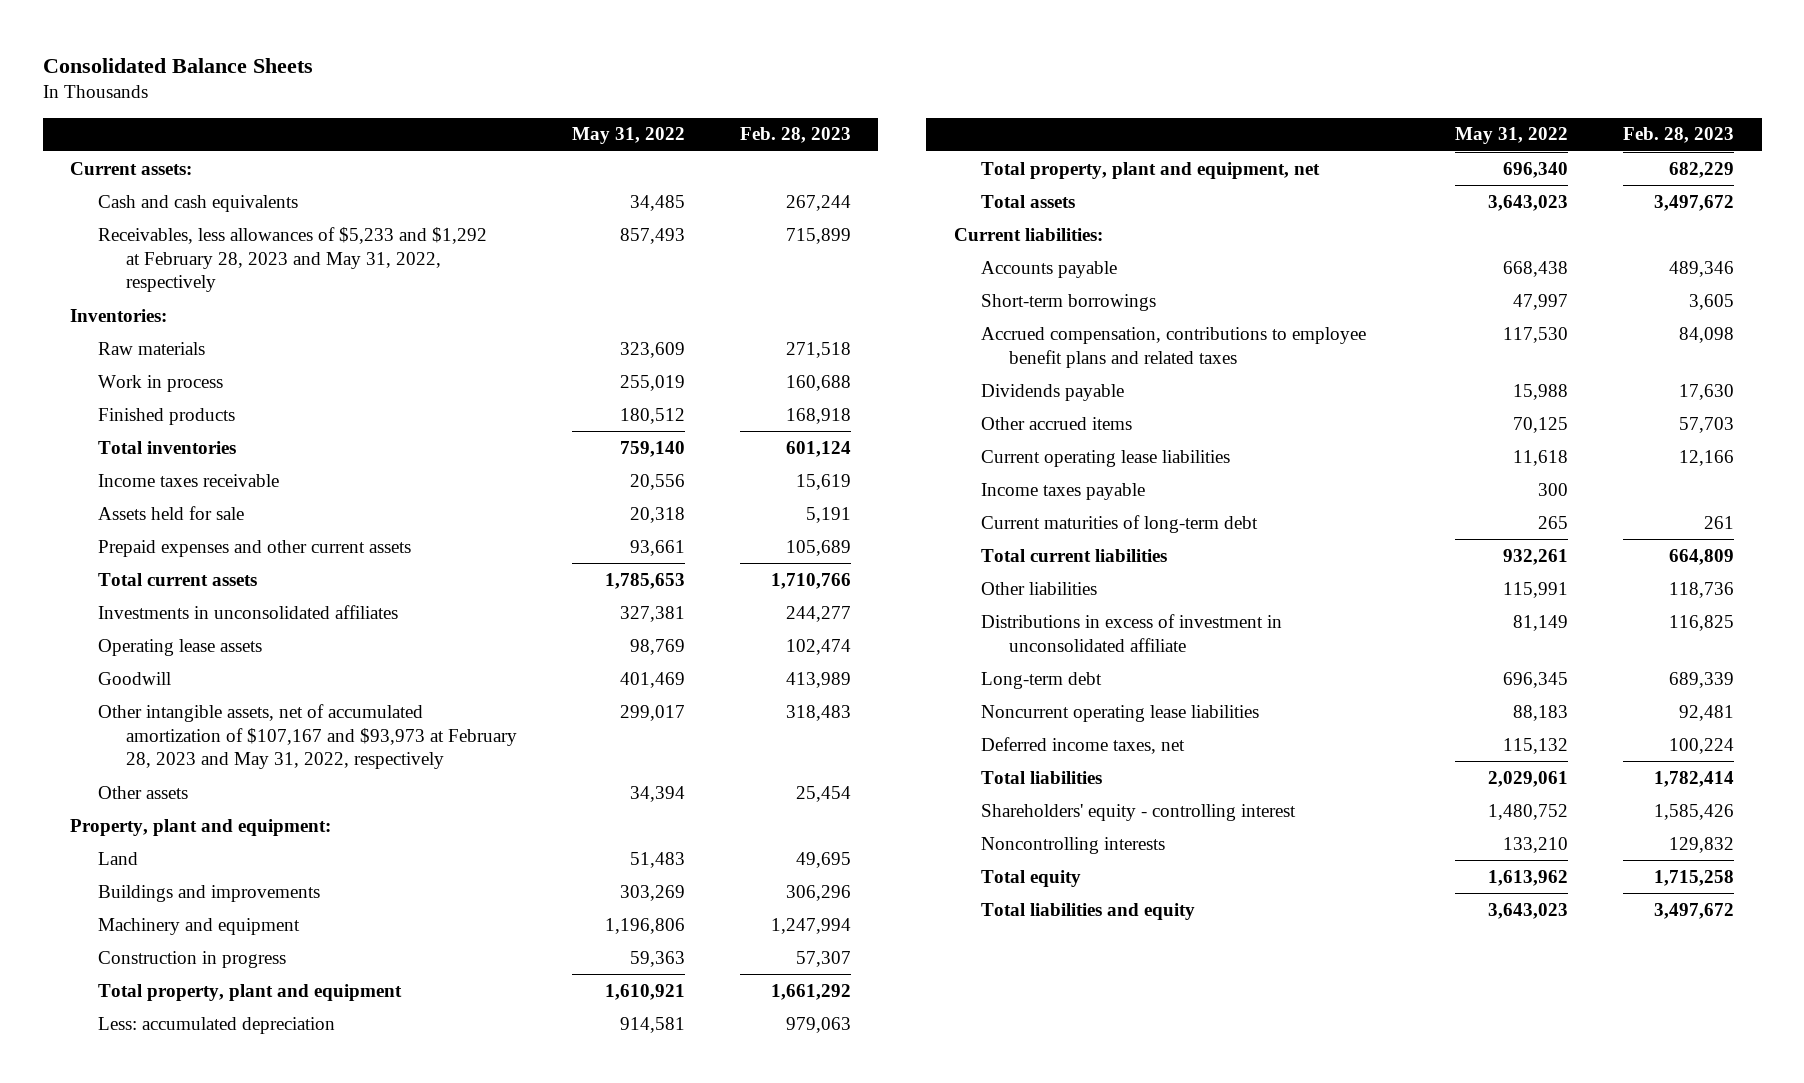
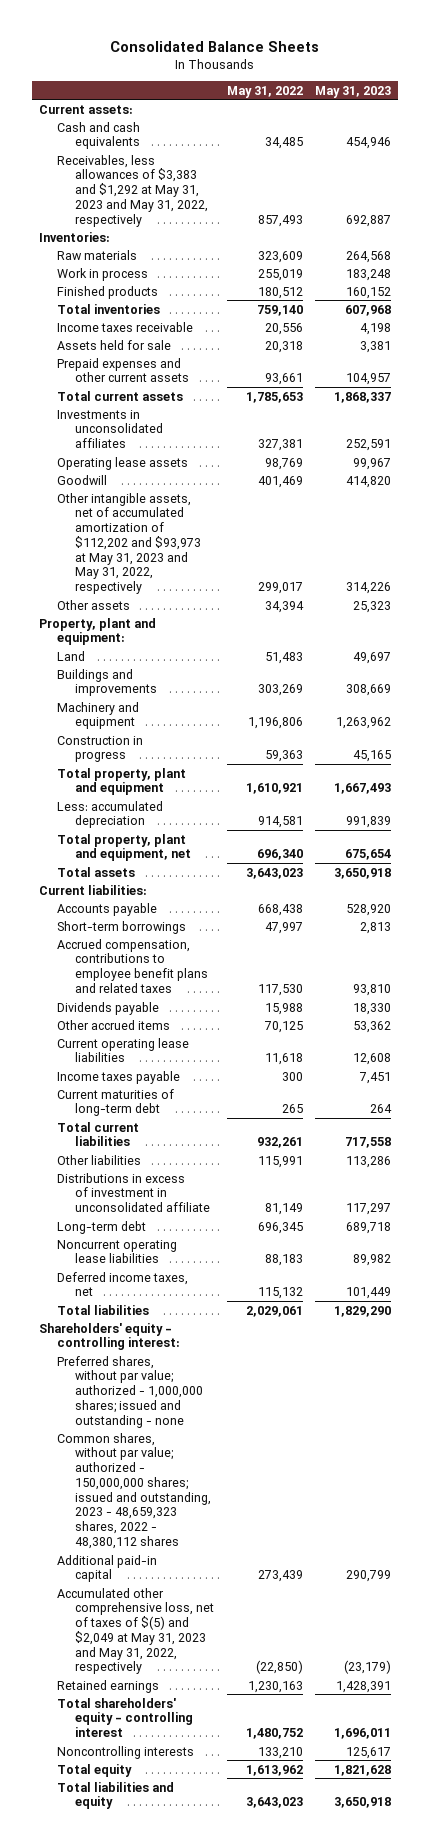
[739,127,851,144] Feb. 28, 2023 -> none
none -> [315,85,392,98] May 31, 2023
[97,226,487,293] Receivables, less allowances of $5,233 and $1,292 at February 28, 2023 and May 31, 2022, respectively -> [56,154,208,227] Receivables, less allowances of $3,383 and $1,292 at May 31, 2023 and May 31, 2022, respectively
[97,703,517,770] Other intangible assets, net of accumulated amortization of $107,167 and $93,973 at February 28, 2023 and May 31, 2022, respectively -> [56,492,201,595] Other intangible assets, net of accumulated amortization of $112,202 and $93,973 at May 31, 2023 and May 31, 2022, respectively
none -> [38,1322,180,1351] Shareholders' equity - controlling interest:
none -> [56,1355,203,1428] Preferred shares, without par value; authorized - 1,000,000 shares; issued and outstanding - none
none -> [56,1432,211,1549] Common shares, without par value; authorized - 150,000,000 shares; issued and outstanding, 2023 - 48,659,323 shares, 2022 - 48,380,112 shares
none -> [56,1554,157,1583] Additional paid-in capital
none -> [56,1587,214,1675] Accumulated other comprehensive loss, net of taxes of $(5) and $2,049 at May 31, 2023 and May 31, 2022, respectively
none -> [56,1679,159,1693] Retained earnings
[981,803,1297,821] Shareholders' equity - controlling interest -> [56,1697,193,1738] Total shareholders' equity - controlling interest

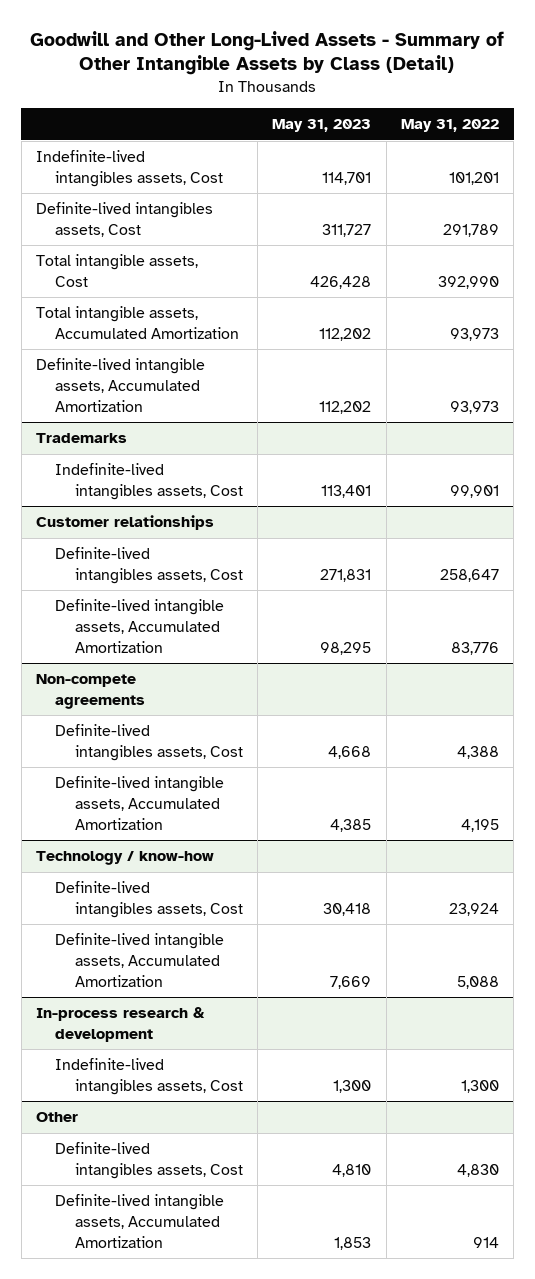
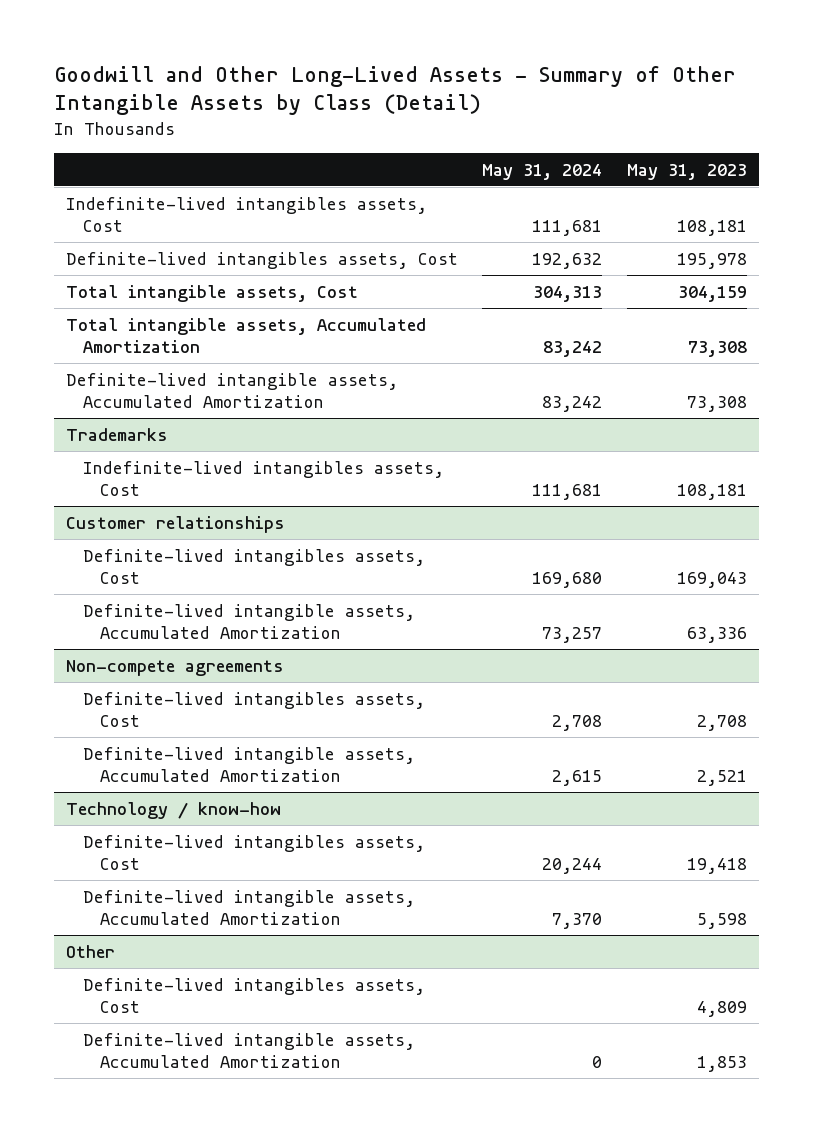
[400,119,499,133] May 31, 2022 -> none
none -> [482,163,603,180] May 31, 2024
[322,171,372,185] 114,701 -> [676,220,747,237] 108,181
[322,223,372,237] 311,727 -> [676,252,747,269] 195,978
[310,275,372,289] 426,428 -> [677,285,747,302] 304,159
[319,327,372,341] 112,202 -> [687,341,747,358] 73,308
[319,400,372,414] 112,202 -> [686,396,747,413] 73,308
[321,484,372,498] 113,401 -> [676,484,747,501] 108,181
[320,568,372,582] 271,831 -> [676,572,747,589] 169,043
[320,641,372,655] 98,295 -> [686,627,747,644] 63,336
[328,745,372,759] 4,668 -> [696,715,747,732] 2,708
[330,818,372,832] 4,385 -> [696,770,747,787] 2,521
[35,1007,205,1042] In-process research & development -> none
[55,1058,244,1095] Indefinite-lived intangibles assets, Cost -> none
[323,902,372,916] 30,418 -> [686,858,747,875] 19,418
[330,975,372,989] 7,669 -> [696,913,747,930] 5,598
[332,1163,372,1177] 4,810 -> [696,1001,747,1018] 4,809

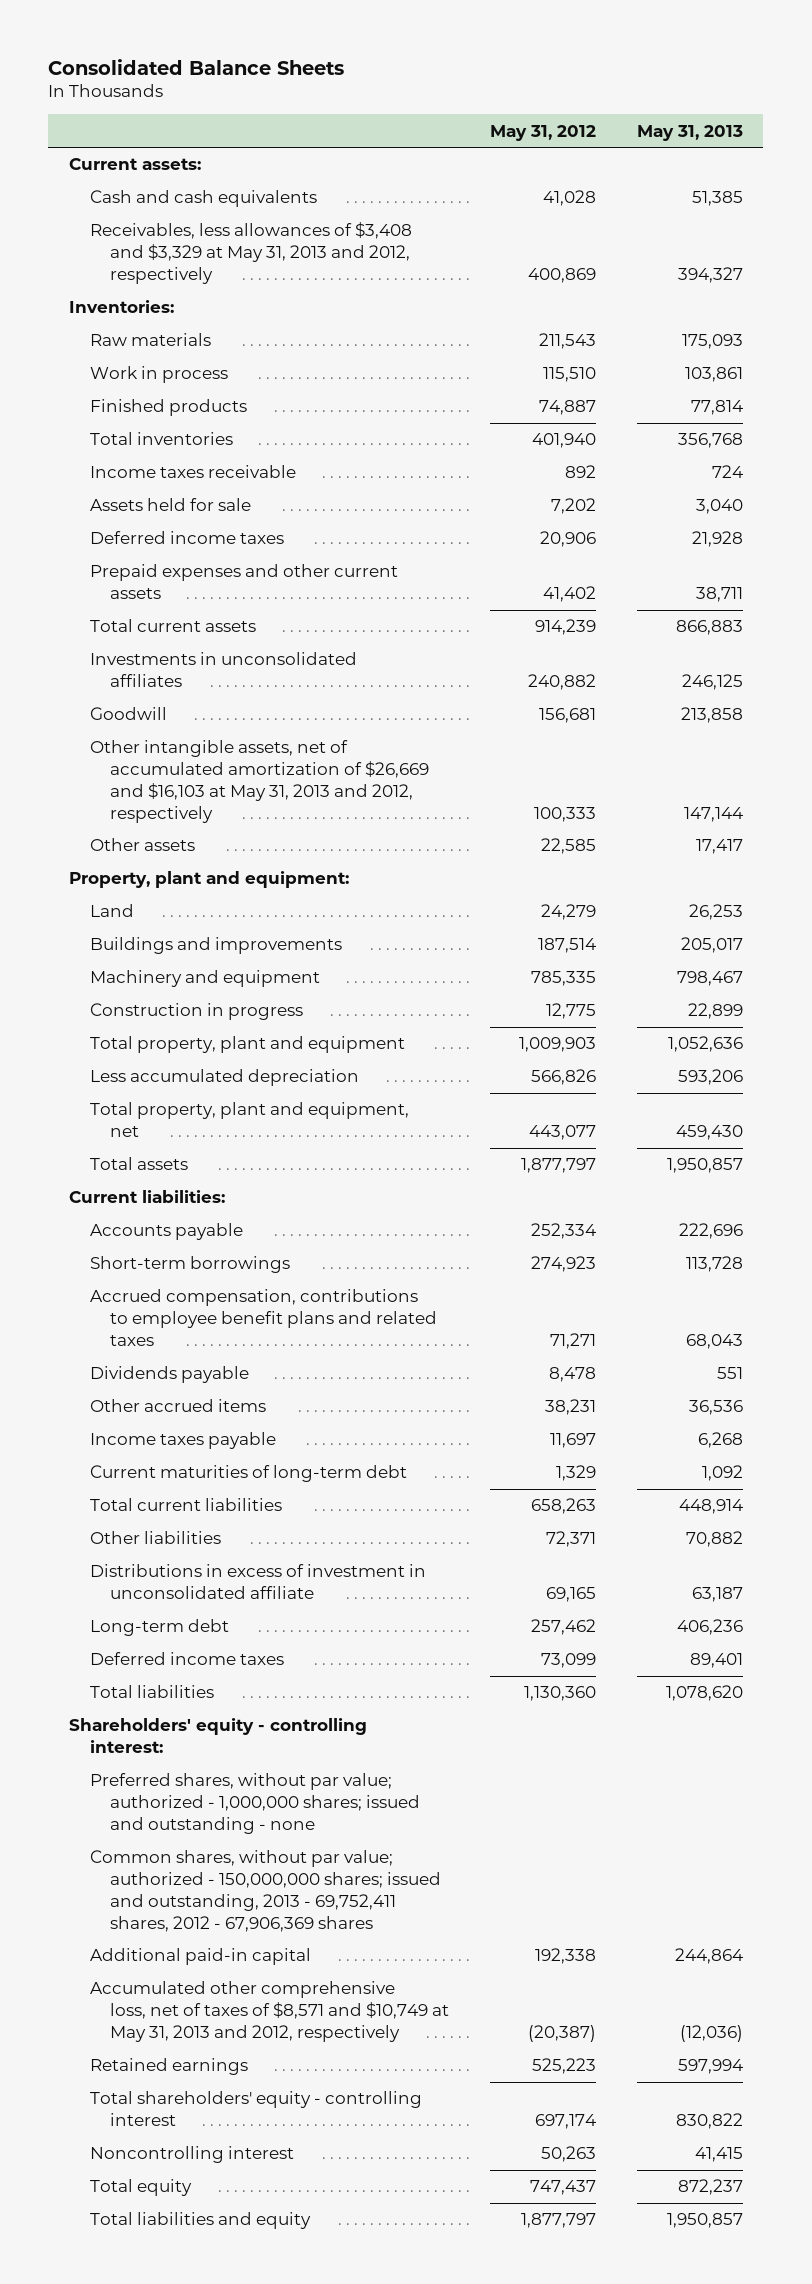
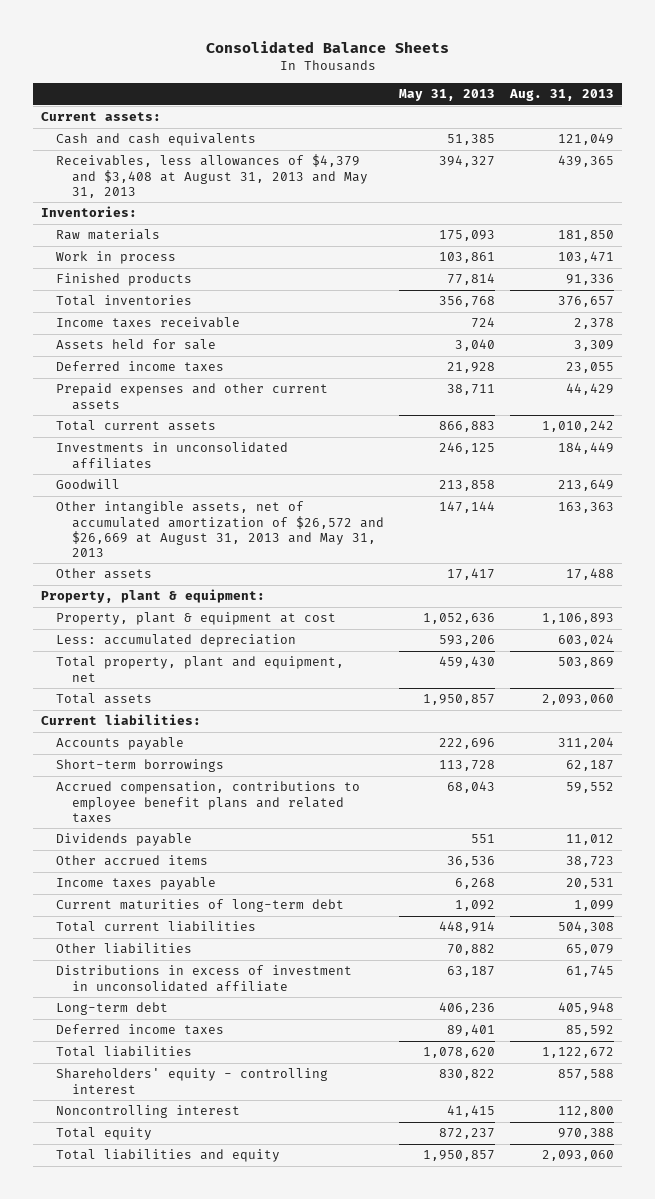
[490,124,597,141] May 31, 2012 -> none
none -> [509,89,615,102] Aug. 31, 2013
[89,222,412,284] Receivables, less allowances of $3,408 and $3,329 at May 31, 2013 and 2012, respectively -> [56,154,368,198] Receivables, less allowances of $4,379 and $3,408 at August 31, 2013 and May 31, 2013
[89,740,430,823] Other intangible assets, net of accumulated amortization of $26,669 and $16,103 at May 31, 2013 and 2012, respectively -> [56,501,384,557] Other intangible assets, net of accumulated amortization of $26,572 and $26,669 at August 31, 2013 and May 31, 2013
[89,904,134,918] Land -> none
[89,937,342,955] Buildings and improvements -> none
[89,970,320,988] Machinery and equipment -> none
[89,1003,303,1021] Construction in progress -> none
[68,871,349,889] Property, plant and equipment: -> [40,589,265,604] Property, plant & equipment:
[89,1036,405,1054] Total property, plant and equipment -> [56,612,337,626] Property, plant & equipment at cost
[89,1069,359,1087] Less accumulated depreciation -> [56,634,297,648] Less: accumulated depreciation
[68,1718,367,1754] Shareholders' equity - controlling interest: -> none
[89,1773,421,1834] Preferred shares, without par value; authorized - 1,000,000 shares; issued and outstanding - none -> none
[89,1850,442,1932] Common shares, without par value; authorized - 150,000,000 shares; issued and outstanding, 2013 - 69,752,411 shares, 2012 - 67,906,369 shares -> none
[89,1948,311,1966] Additional paid-in capital -> none
[89,1981,450,2042] Accumulated other comprehensive loss, net of taxes of $8,571 and $10,749 at May 31, 2013 and 2012, respectively -> none
[89,2058,248,2076] Retained earnings -> none
[89,2091,422,2127] Total shareholders' equity - controlling interest -> [56,1068,329,1094] Shareholders' equity - controlling interest

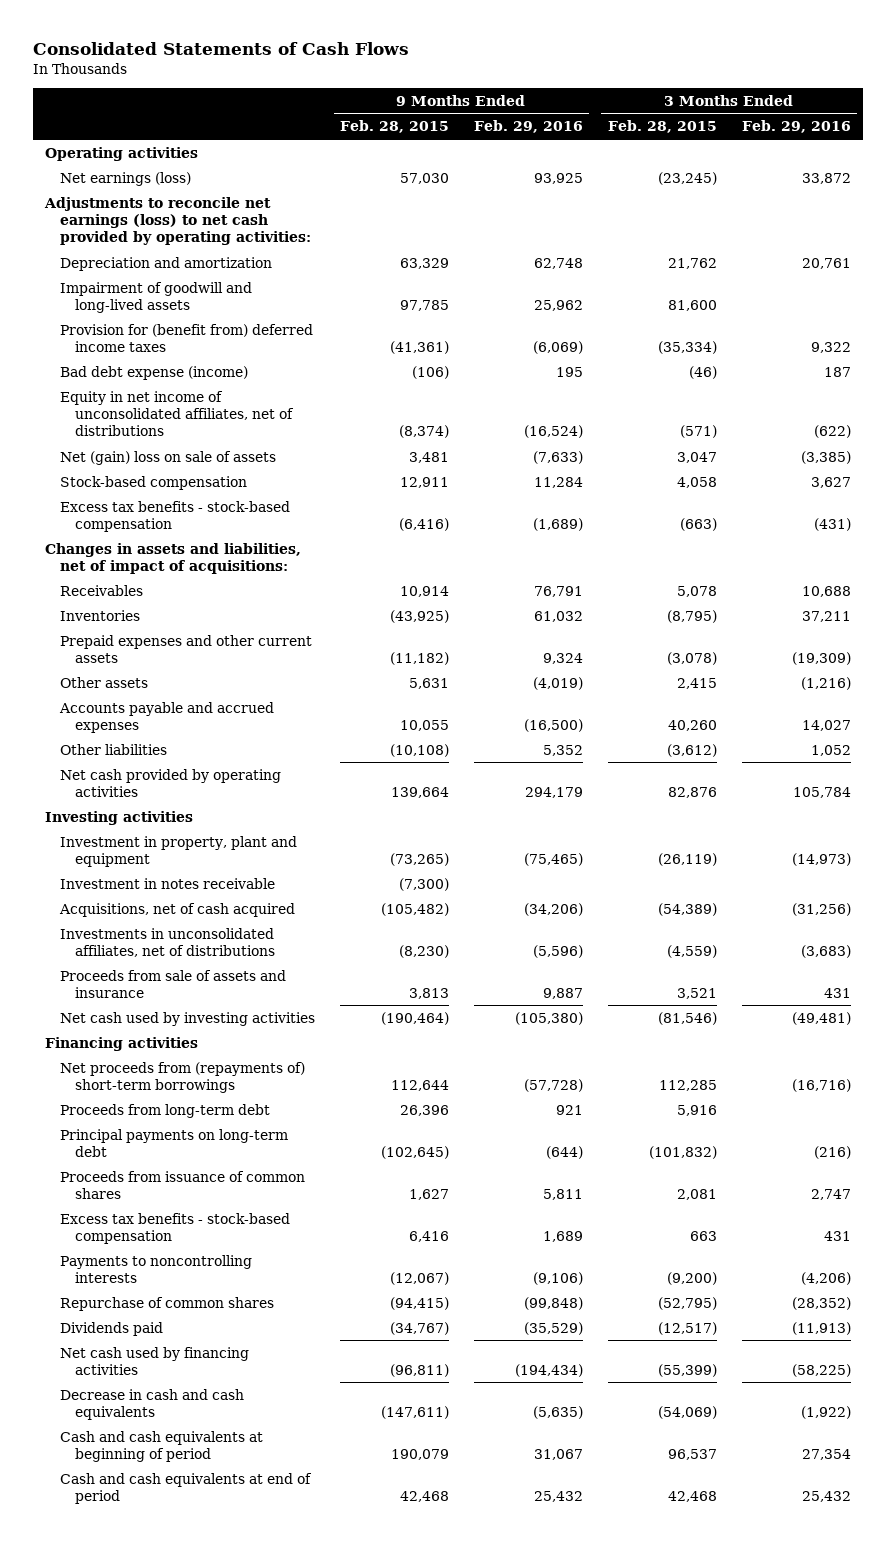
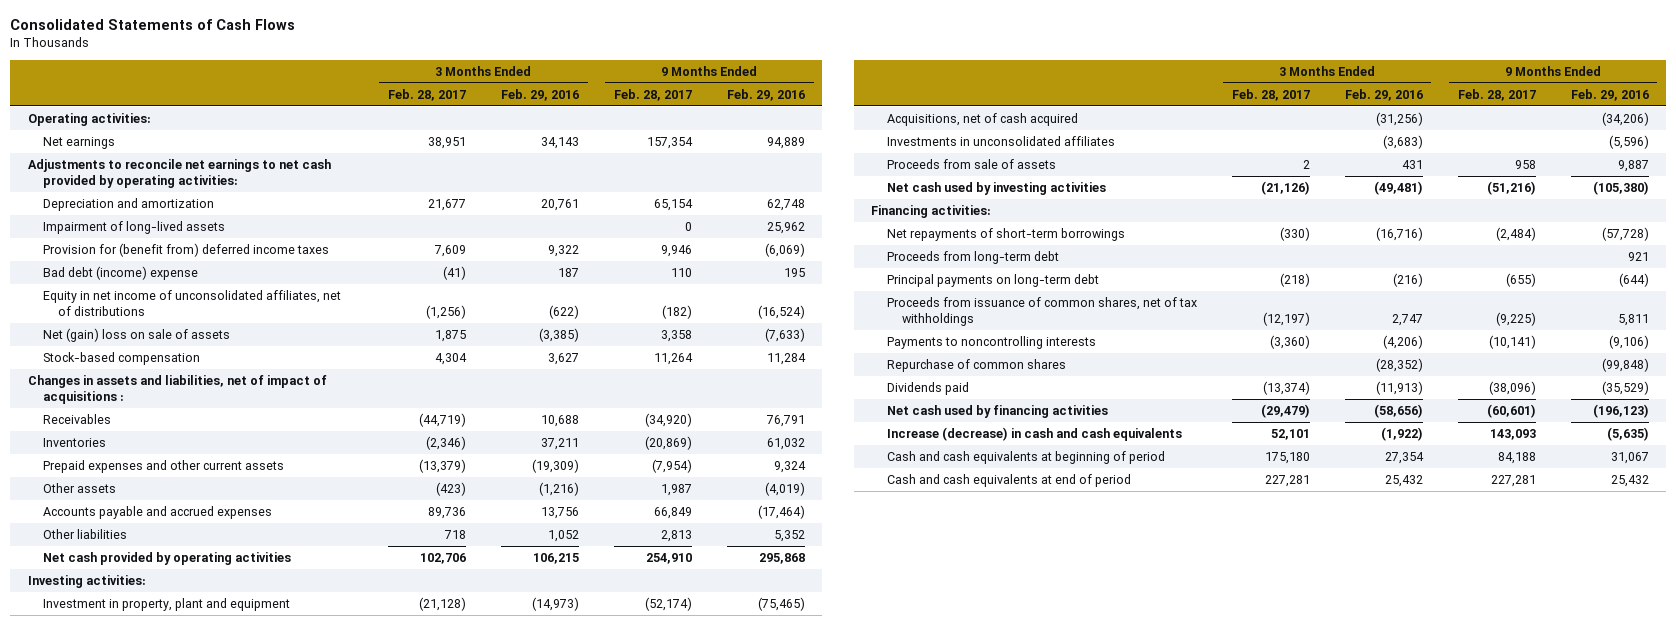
[339,120,449,134] Feb. 28, 2015 -> none
[607,120,717,134] Feb. 28, 2015 -> none
none -> [387,88,466,101] Feb. 28, 2017
none -> [613,88,692,101] Feb. 28, 2017
[45,146,199,161] Operating activities -> [27,112,151,126] Operating activities:
[59,171,191,186] Net earnings (loss) -> [42,136,115,149] Net earnings
[533,172,583,184] 93,925 -> [766,136,805,149] 94,889
[801,172,851,184] 33,872 -> [540,136,579,149] 34,143
[44,196,311,246] Adjustments to reconcile net earnings (loss) to net cash provided by operating activities: -> [27,158,331,188] Adjustments to reconcile net earnings to net cash provided by operating activities:
[59,281,252,313] Impairment of goodwill and long-lived assets -> [42,220,225,234] Impairment of long-lived assets
[59,365,248,380] Bad debt expense (income) -> [42,265,198,280] Bad debt (income) expense
[59,500,290,532] Excess tax benefits - stock-based compensation -> none
[45,542,302,574] Changes in assets and liabilities, net of impact of acquisitions: -> [27,374,327,404] Changes in assets and liabilities, net of impact of acquisitions :
[523,718,583,732] (16,500) -> [757,504,805,519] (17,464)
[801,719,851,731] 14,027 -> [540,506,579,519] 13,756
[524,786,583,798] 294,179 -> [758,552,805,564] 295,868
[792,786,851,798] 105,784 -> [532,552,579,564] 106,215
[45,810,194,825] Investing activities -> [27,574,146,588] Investing activities:
[59,877,275,889] Investment in notes receivable -> none
[59,927,275,957] Investments in unconsolidated affiliates, net of distributions -> [886,135,1115,146] Investments in unconsolidated affiliates
[59,969,286,998] Proceeds from sale of assets and insurance -> [886,158,1056,169] Proceeds from sale of assets
[45,1036,199,1051] Financing activities -> [871,204,992,218] Financing activities:
[59,1061,305,1093] Net proceeds from (repayments of) short-term borrowings -> [886,227,1125,241] Net repayments of short-term borrowings
[59,1212,290,1244] Excess tax benefits - stock-based compensation -> none
[59,1170,305,1199] Proceeds from issuance of common shares -> [886,296,1197,326] Proceeds from issuance of common shares, net of tax withholdings
[514,1363,583,1377] (194,434) -> [1592,403,1649,418] (196,123)
[791,1363,851,1377] (58,225) -> [1373,403,1423,418] (58,656)
[59,1388,244,1420] Decrease in cash and cash equivalents -> [886,426,1182,441] Increase (decrease) in cash and cash equivalents

